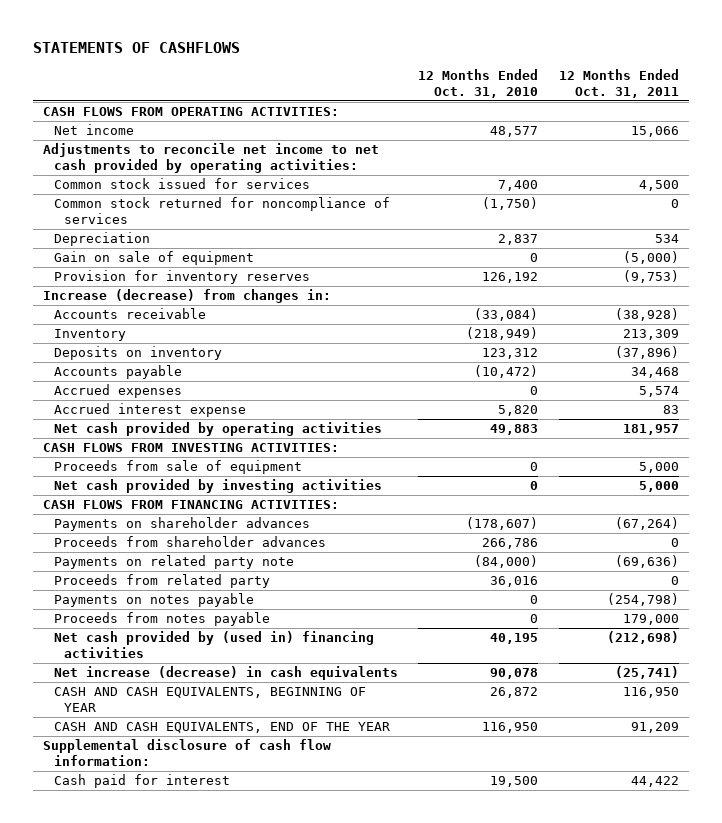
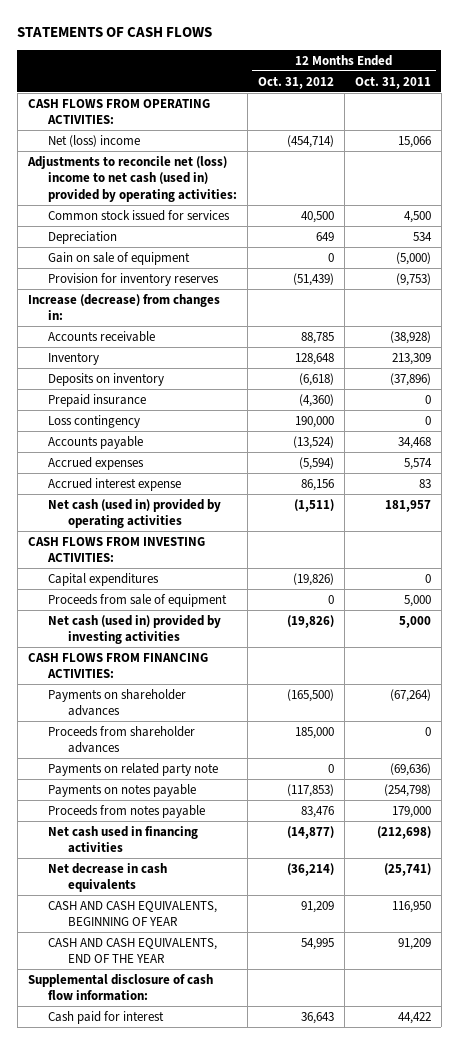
[32,42,240,54] STATEMENTS OF CASHFLOWS -> [17,27,213,38] STATEMENTS OF CASH FLOWS
[418,69,539,98] 12 Months Ended Oct. 31, 2010 -> none
none -> [257,76,334,89] Oct. 31, 2012
[53,124,134,136] Net income -> [47,134,140,147] Net (loss) income
[43,143,380,173] Adjustments to reconcile net income to net cash provided by operating activities: -> [26,155,237,202] Adjustments to reconcile net (loss) income to net cash (used in) provided by operating activities:
[53,197,390,224] Common stock returned for noncompliance of services -> none
none -> [47,393,146,407] Prepaid insurance
none -> [47,414,140,428] Loss contingency
[53,422,382,437] Net cash provided by operating activities -> [47,498,221,529] Net cash (used in) provided by operating activities
none -> [47,572,159,586] Capital expenditures
[53,479,382,494] Net cash provided by investing activities -> [47,614,221,645] Net cash (used in) provided by investing activities
[53,574,270,589] Proceeds from related party -> none
[53,631,374,658] Net cash provided by (used in) financing activities -> [47,825,198,854] Net cash used in financing activities
[53,666,398,681] Net increase (decrease) in cash equivalents -> [47,862,167,893] Net decrease in cash equivalents

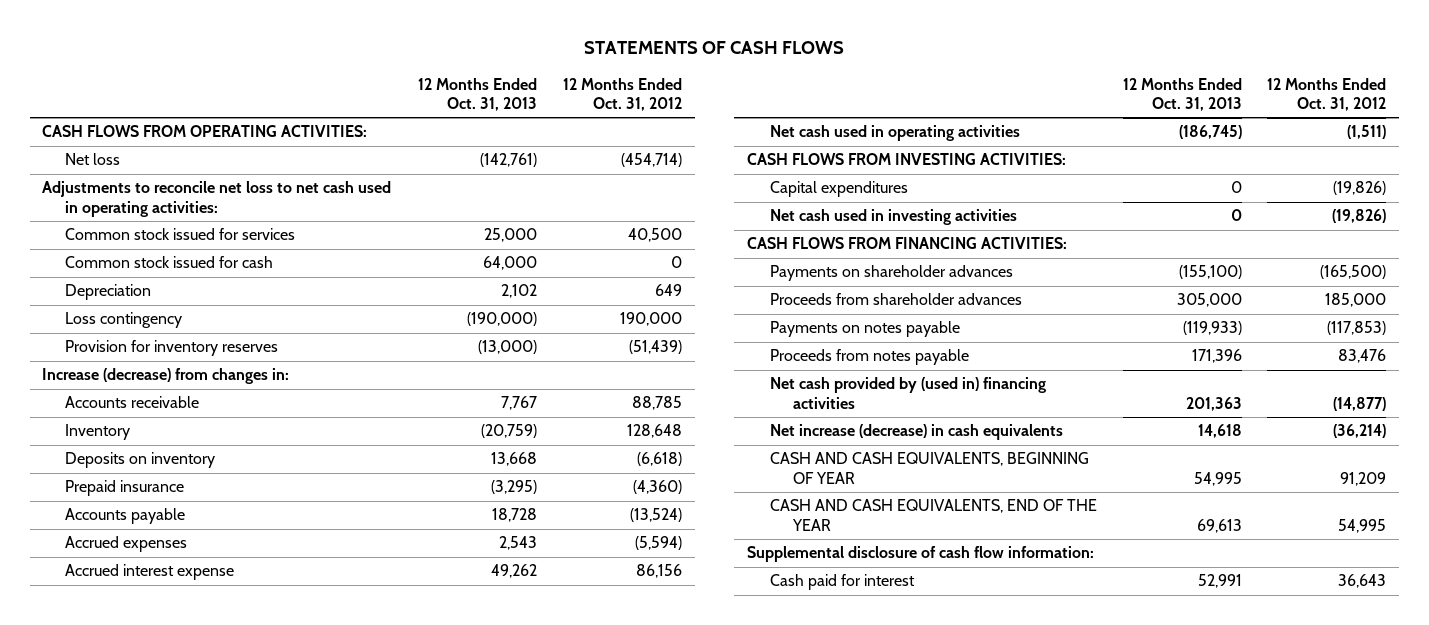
[354,76,431,89] Oct. 31, 2011 -> none
none -> [417,77,537,111] 12 Months Ended Oct. 31, 2013
[47,134,140,147] Net (loss) income -> [65,153,121,166] Net loss
[26,155,237,202] Adjustments to reconcile net (loss) income to net cash (used in) provided by operating activities: -> [42,181,392,217] Adjustments to reconcile net loss to net cash used in operating activities:
none -> [65,256,274,269] Common stock issued for cash
[47,251,190,265] Gain on sale of equipment -> none
[47,414,140,428] Loss contingency -> [65,312,183,329] Loss contingency
[47,498,221,529] Net cash (used in) provided by operating activities -> [769,125,1020,142] Net cash used in operating activities
[47,593,227,607] Proceeds from sale of equipment -> none
[47,614,221,645] Net cash (used in) provided by investing activities -> [769,209,1017,226] Net cash used in investing activities
[47,762,218,776] Payments on related party note -> none
[47,825,198,854] Net cash used in financing activities -> [769,377,1046,409] Net cash provided by (used in) financing activities
[47,862,167,893] Net decrease in cash equivalents -> [769,424,1063,441] Net increase (decrease) in cash equivalents

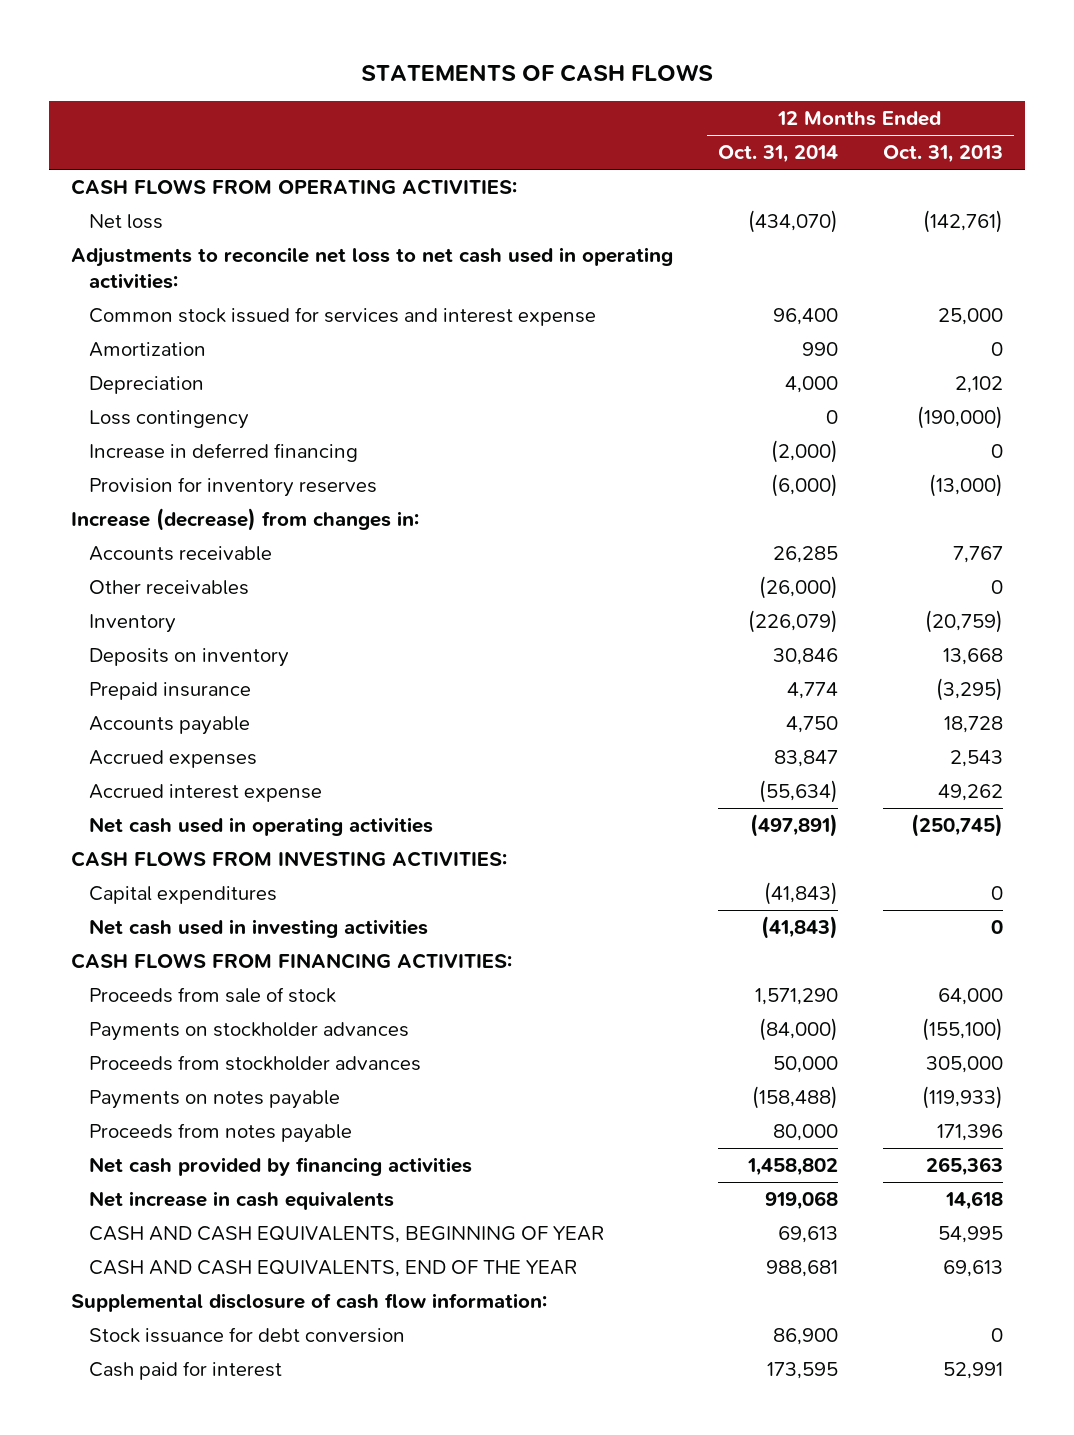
[562,77,682,111] 12 Months Ended Oct. 31, 2012 -> none
none -> [717,145,838,164] Oct. 31, 2014
[65,256,274,269] Common stock issued for cash -> none
[65,228,296,241] Common stock issued for services -> [88,307,596,327] Common stock issued for services and interest expense
none -> [88,342,206,358] Amortization
none -> [88,443,358,463] Increase in deferred financing
none -> [88,580,249,596] Other receivables
[1178,125,1242,140] (186,745) -> [910,814,1003,838] (250,745)
none -> [88,987,336,1004] Proceeds from sale of stock
[769,265,1013,282] Payments on shareholder advances -> [88,1022,409,1042] Payments on stockholder advances
[769,293,1022,306] Proceeds from shareholder advances -> [88,1055,421,1072] Proceeds from stockholder advances
[769,377,1046,409] Net cash provided by (used in) financing activities -> [88,1157,472,1177] Net cash provided by financing activities
[1185,396,1242,411] 201,363 -> [925,1157,1003,1177] 265,363
[769,424,1063,441] Net increase (decrease) in cash equivalents -> [88,1191,394,1211] Net increase in cash equivalents
none -> [88,1327,405,1344] Stock issuance for debt conversion

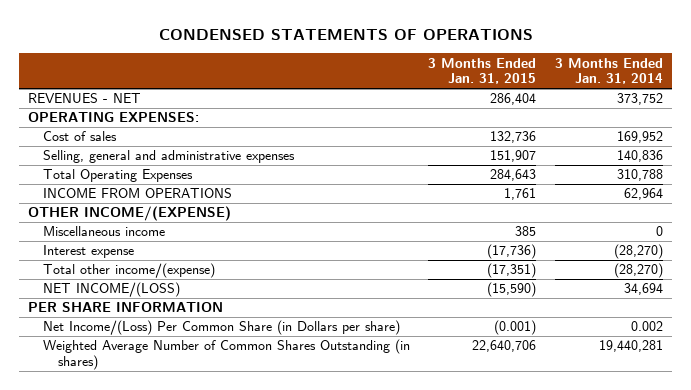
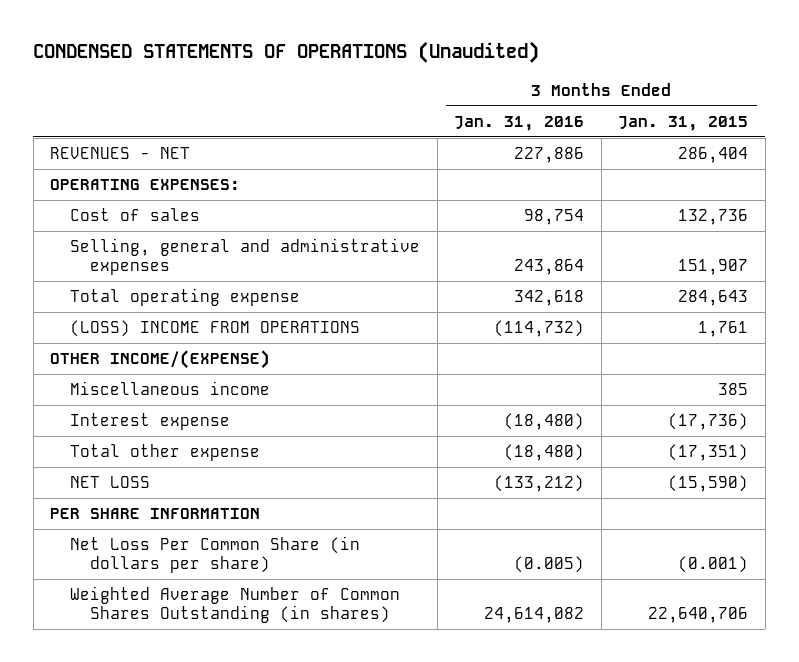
[158,28,533,40] CONDENSED STATEMENTS OF OPERATIONS -> [33,41,540,64] CONDENSED STATEMENTS OF OPERATIONS (Unaudited)
[554,57,663,85] 3 Months Ended Jan. 31, 2014 -> none
none -> [454,115,585,131] Jan. 31, 2016
[42,169,193,183] Total Operating Expenses -> [70,288,301,307] Total operating expense
[42,188,232,199] INCOME FROM OPERATIONS -> [70,320,361,338] (LOSS) INCOME FROM OPERATIONS
[42,263,215,279] Total other income/(expense) -> [70,444,261,462] Total other expense
[42,282,180,298] NET INCOME/(LOSS) -> [70,476,151,489] NET LOSS
[42,320,400,336] Net Income/(Loss) Per Common Share (in Dollars per share) -> [70,536,361,574] Net Loss Per Common Share (in dollars per share)

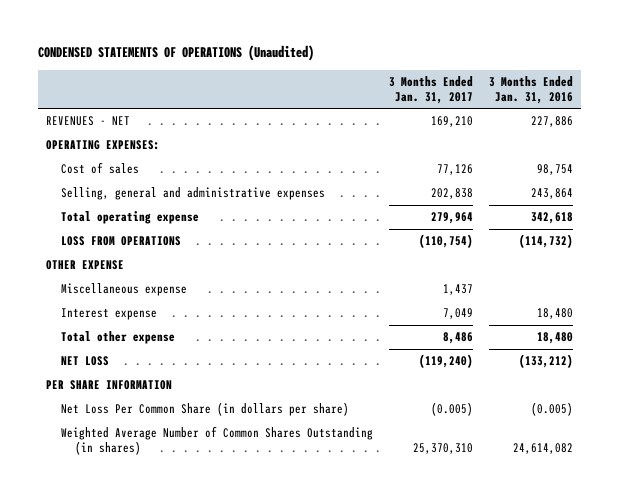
[618,115,749,131] Jan. 31, 2015 -> none
none -> [388,75,473,104] 3 Months Ended Jan. 31, 2017
[70,320,361,338] (LOSS) INCOME FROM OPERATIONS -> [60,236,181,247] LOSS FROM OPERATIONS
[50,350,271,370] OTHER INCOME/(EXPENSE) -> [45,260,124,271] OTHER EXPENSE
[70,381,271,396] Miscellaneous income -> [60,283,187,297] Miscellaneous expense
[504,413,585,431] (18,480) -> [536,308,573,320] 18,480
[504,444,585,462] (18,480) -> [536,332,573,345] 18,480

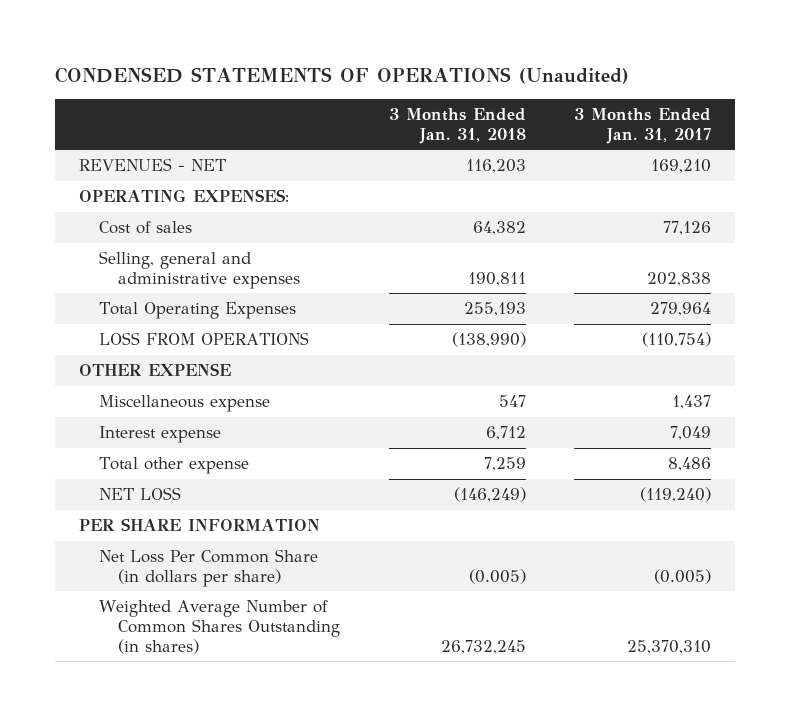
[488,75,573,104] 3 Months Ended Jan. 31, 2016 -> none
none -> [388,107,526,144] 3 Months Ended Jan. 31, 2018
[60,211,199,225] Total operating expense -> [98,302,296,320] Total Operating Expenses

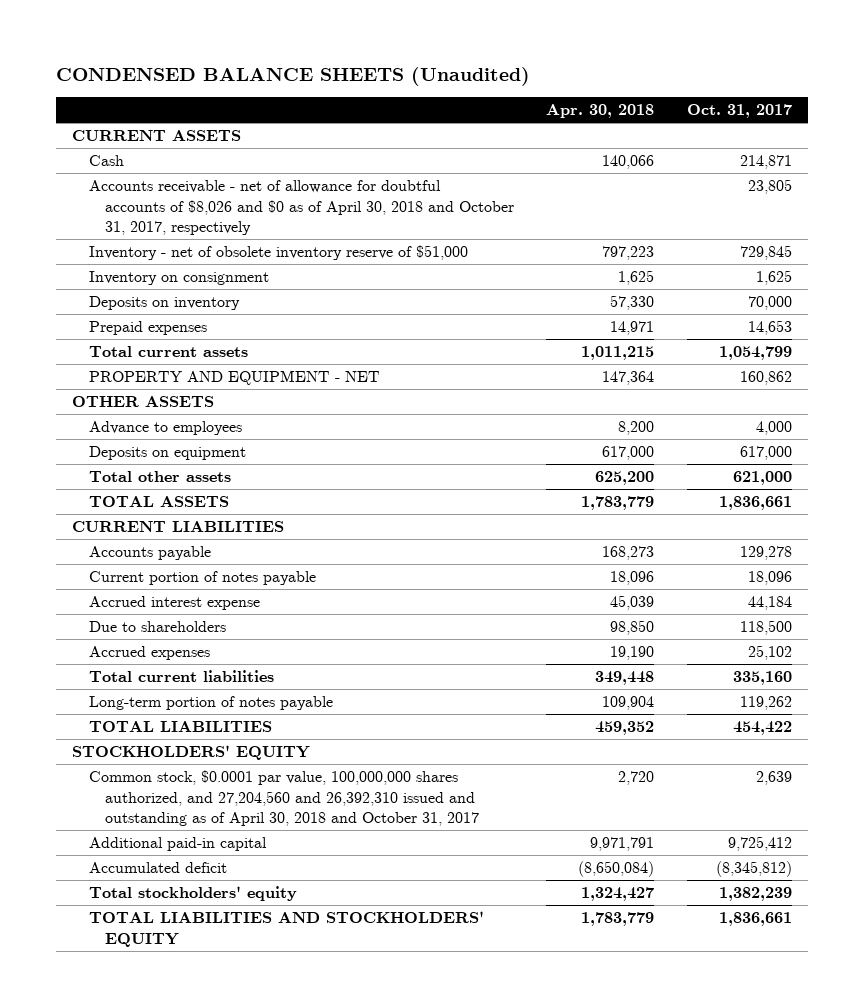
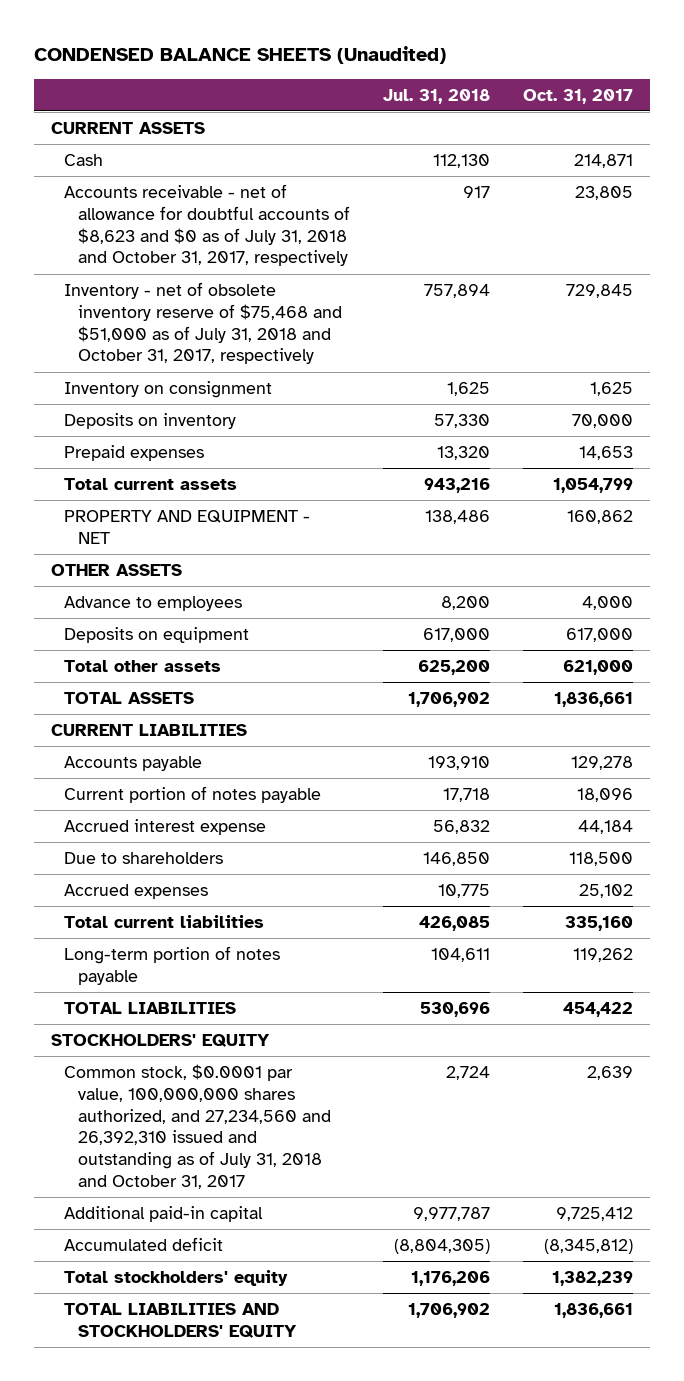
[546,104,655,119] Apr. 30, 2018 -> none
none -> [383,88,491,104] Jul. 31, 2018
[88,180,514,235] Accounts receivable - net of allowance for doubtful accounts of $8,026 and $0 as of April 30, 2018 and October 31, 2017, respectively -> [64,184,351,267] Accounts receivable - net of allowance for doubtful accounts of $8,623 and $0 as of July 31, 2018 and October 31, 2017, respectively
[88,245,468,261] Inventory - net of obsolete inventory reserve of $51,000 -> [64,282,343,365] Inventory - net of obsolete inventory reserve of $75,468 and $51,000 as of July 31, 2018 and October 31, 2017, respectively
[88,770,479,826] Common stock, $0.0001 par value, 100,000,000 shares authorized, and 27,204,560 and 26,392,310 issued and outstanding as of April 30, 2018 and October 31, 2017 -> [64,1064,332,1189] Common stock, $0.0001 par value, 100,000,000 shares authorized, and 27,234,560 and 26,392,310 issued and outstanding as of July 31, 2018 and October 31, 2017

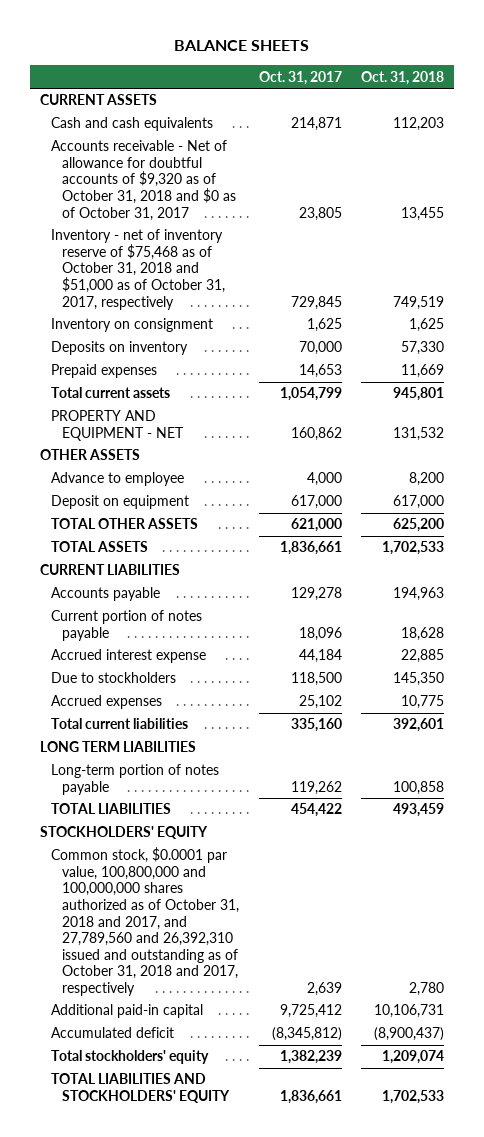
[34,46,447,65] CONDENSED BALANCE SHEETS (Unaudited) -> [173,40,309,52] BALANCE SHEETS
[383,88,491,104] Jul. 31, 2018 -> none
none -> [361,70,445,85] Oct. 31, 2018
[64,154,104,167] Cash -> [50,117,213,132] Cash and cash equivalents
[64,184,351,267] Accounts receivable - net of allowance for doubtful accounts of $8,623 and $0 as of July 31, 2018 and October 31, 2017, respectively -> [50,140,237,221] Accounts receivable - Net of allowance for doubtful accounts of $9,320 as of October 31, 2018 and $0 as of October 31, 2017
[64,282,343,365] Inventory - net of obsolete inventory reserve of $75,468 and $51,000 as of July 31, 2018 and October 31, 2017, respectively -> [50,229,226,310] Inventory - net of inventory reserve of $75,468 as of October 31, 2018 and $51,000 as of October 31, 2017, respectively
[64,596,243,612] Advance to employees -> [50,472,184,487] Advance to employee
[64,627,250,644] Deposits on equipment -> [50,495,189,510] Deposit on equipment
[64,660,222,673] Total other assets -> [50,518,198,530] TOTAL OTHER ASSETS
[64,852,224,865] Due to shareholders -> [50,672,176,684] Due to stockholders
none -> [39,741,196,753] LONG TERM LIABILITIES
[64,1064,332,1189] Common stock, $0.0001 par value, 100,000,000 shares authorized, and 27,234,560 and 26,392,310 issued and outstanding as of July 31, 2018 and October 31, 2017 -> [50,847,240,996] Common stock, $0.0001 par value, 100,800,000 and 100,000,000 shares authorized as of October 31, 2018 and 2017, and 27,789,560 and 26,392,310 issued and outstanding as of October 31, 2018 and 2017, respectively

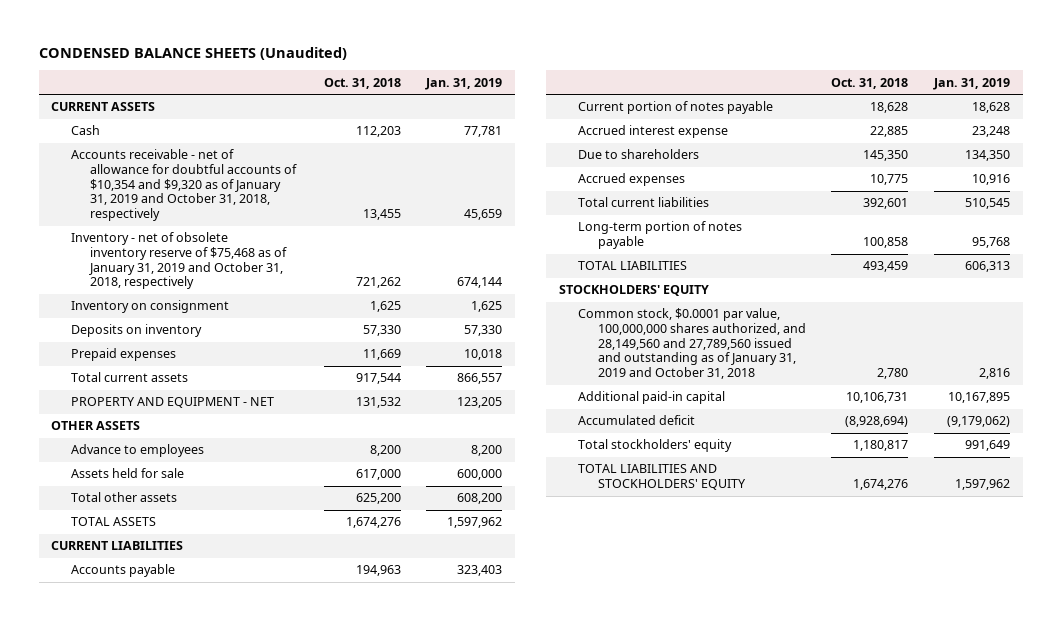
[173,40,309,52] BALANCE SHEETS -> [38,46,347,60] CONDENSED BALANCE SHEETS (Unaudited)
[258,70,342,85] Oct. 31, 2017 -> none
none -> [425,77,503,90] Jan. 31, 2019
[50,117,213,132] Cash and cash equivalents -> [70,125,100,136] Cash
[50,140,237,221] Accounts receivable - Net of allowance for doubtful accounts of $9,320 as of October 31, 2018 and $0 as of October 31, 2017 -> [70,149,298,222] Accounts receivable - net of allowance for doubtful accounts of $10,354 and $9,320 as of January 31, 2019 and October 31, 2018, respectively
[50,229,226,310] Inventory - net of inventory reserve of $75,468 as of October 31, 2018 and $51,000 as of October 31, 2017, respectively -> [70,232,288,290] Inventory - net of obsolete inventory reserve of $75,468 as of January 31, 2019 and October 31, 2018, respectively
[393,295,445,310] 749,519 -> [355,277,401,289] 721,262
[393,387,445,402] 945,801 -> [355,373,401,385] 917,544
[50,472,184,487] Advance to employee -> [70,444,204,458] Advance to employees
[50,495,189,510] Deposit on equipment -> [70,468,184,479] Assets held for sale
[50,518,198,530] TOTAL OTHER ASSETS -> [70,492,177,503] Total other assets
[382,541,445,556] 1,702,533 -> [345,517,401,529] 1,674,276
[50,672,176,684] Due to stockholders -> [578,149,700,160] Due to shareholders
[39,741,196,753] LONG TERM LIABILITIES -> none
[50,847,240,996] Common stock, $0.0001 par value, 100,800,000 and 100,000,000 shares authorized as of October 31, 2018 and 2017, and 27,789,560 and 26,392,310 issued and outstanding as of October 31, 2018 and 2017, respectively -> [578,308,806,380] Common stock, $0.0001 par value, 100,000,000 shares authorized, and 28,149,560 and 27,789,560 issued and outstanding as of January 31, 2019 and October 31, 2018
[374,1027,445,1042] (8,900,437) -> [845,416,909,428] (8,928,694)
[382,1050,445,1065] 1,209,074 -> [853,440,909,452] 1,180,817
[382,1089,445,1104] 1,702,533 -> [853,479,909,491] 1,674,276

